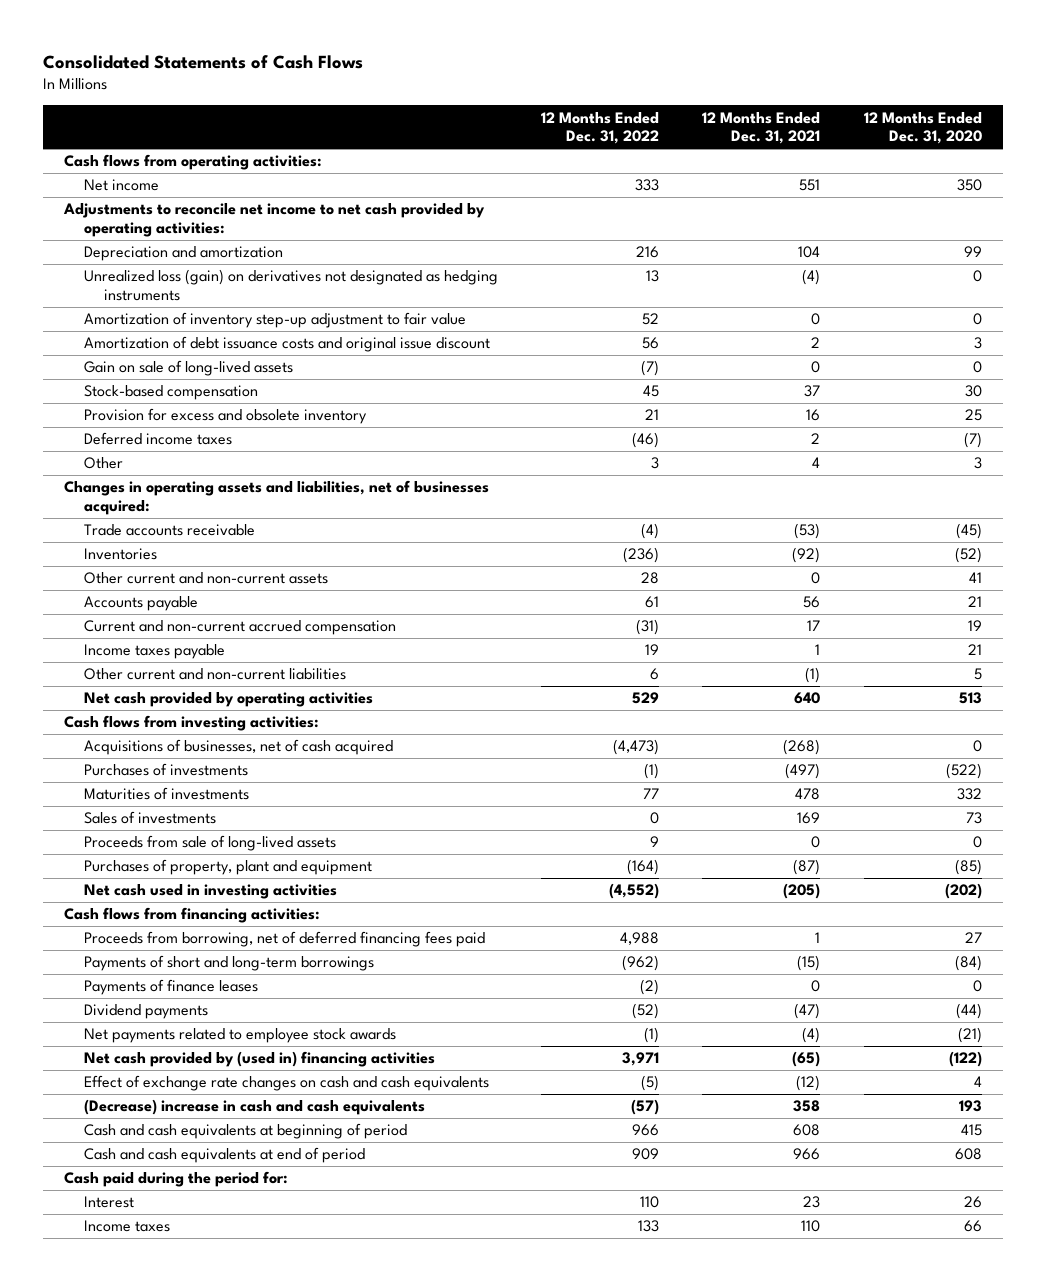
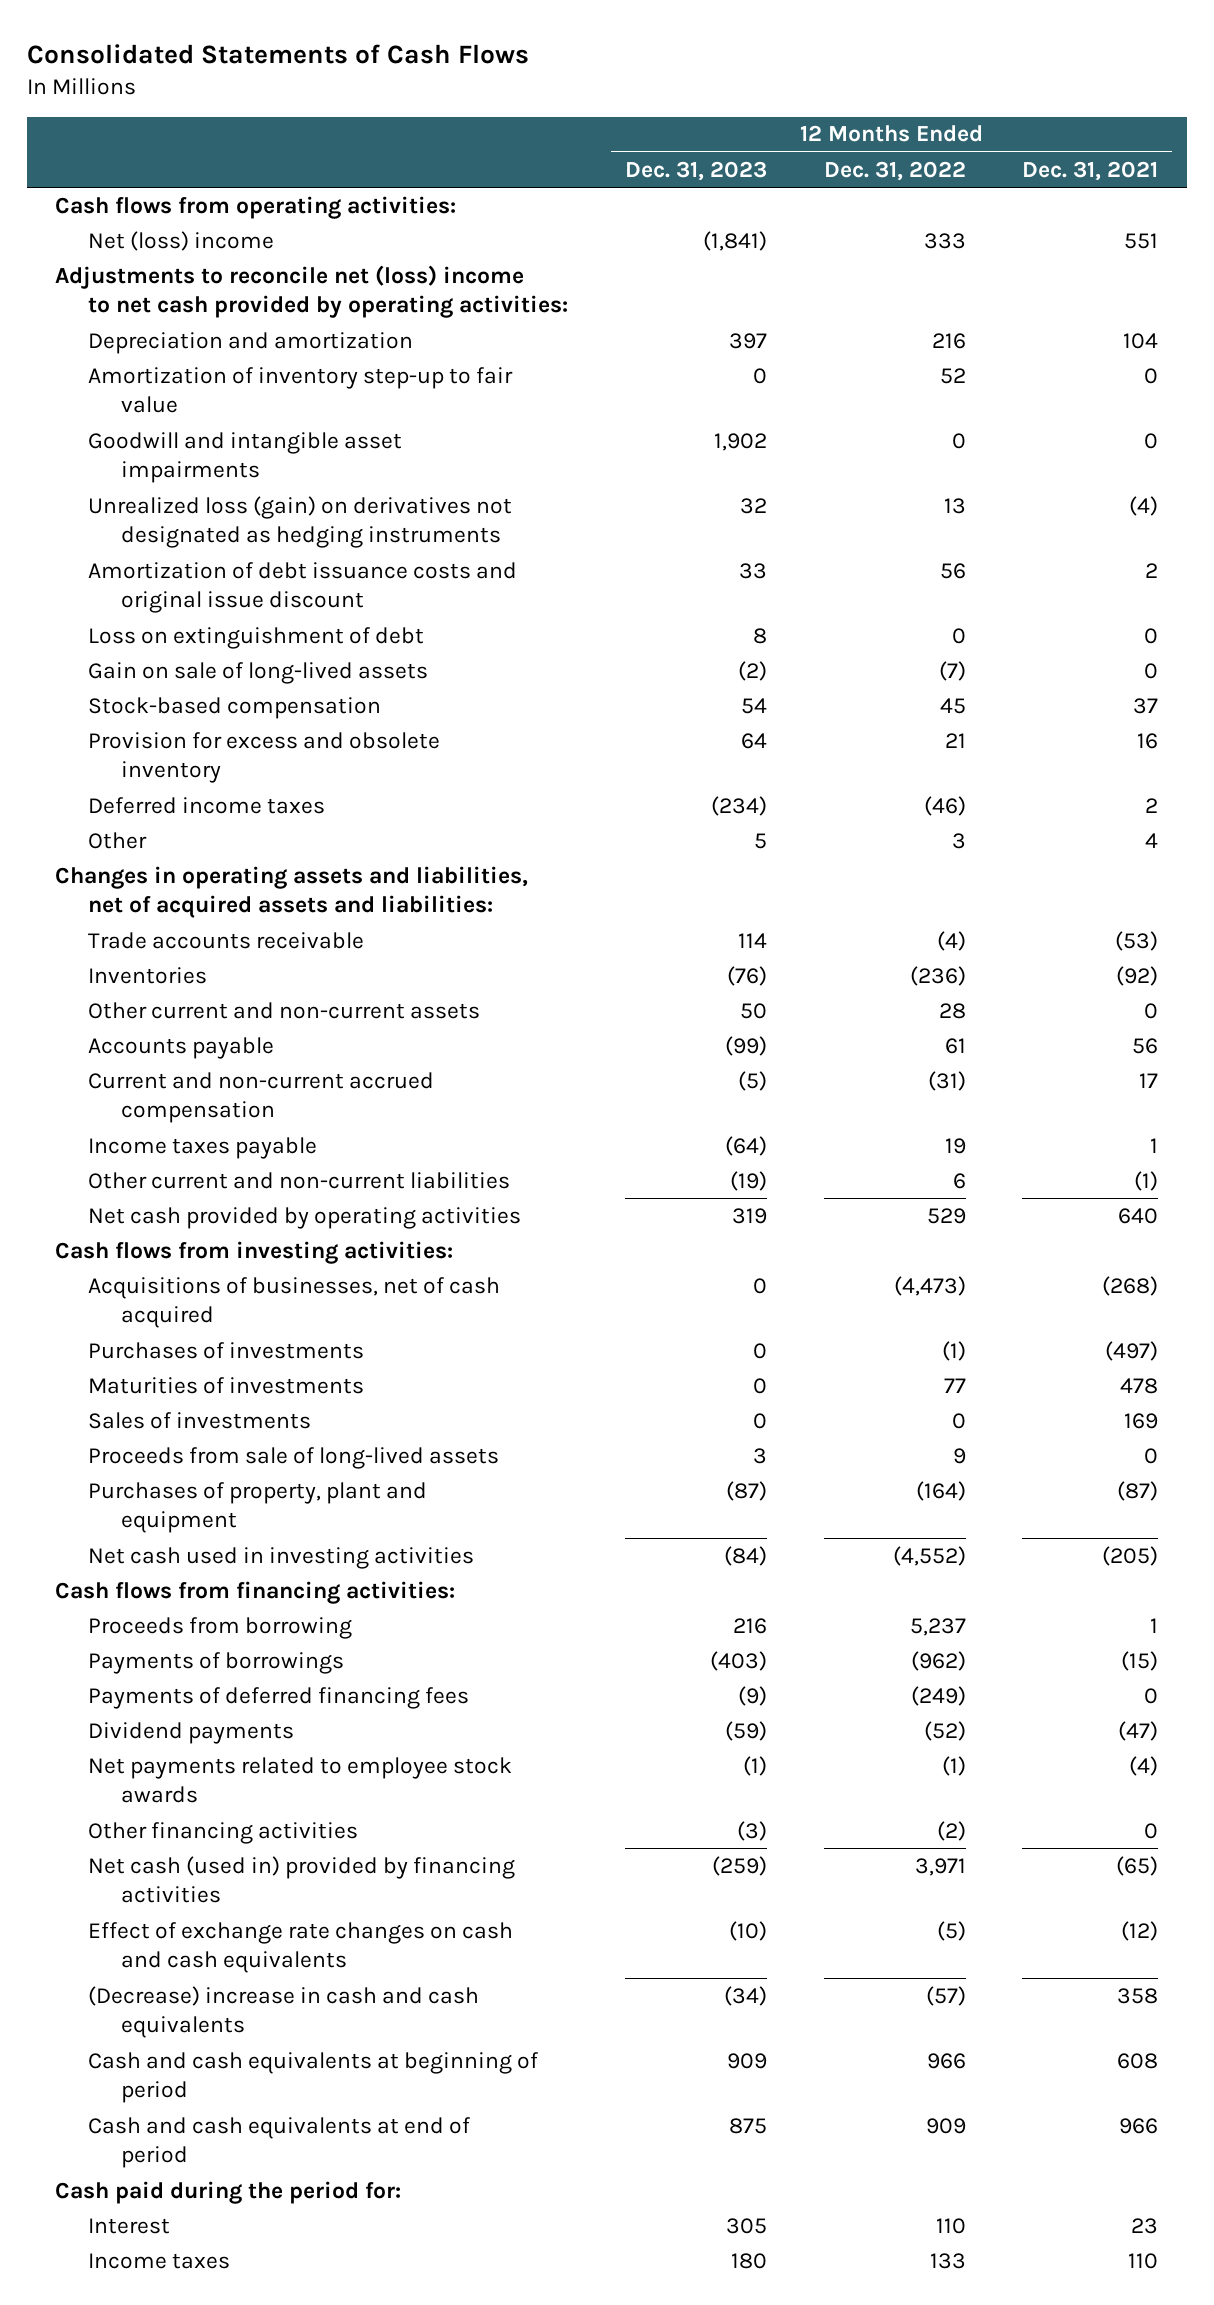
[863,111,982,145] 12 Months Ended Dec. 31, 2020 -> none
none -> [624,160,767,181] Dec. 31, 2023
[84,179,160,192] Net income -> [88,230,275,251] Net (loss) income
[63,203,486,238] Adjustments to reconcile net income to net cash provided by operating activities: -> [55,264,569,319] Adjustments to reconcile net (loss) income to net cash provided by operating activities:
none -> [88,366,514,414] Amortization of inventory step-up to fair value
none -> [88,431,403,484] Goodwill and intangible asset impairments
[84,312,467,329] Amortization of inventory step-up adjustment to fair value -> none
none -> [88,626,425,649] Loss on extinguishment of debt
[64,480,490,516] Changes in operating assets and liabilities, net of businesses acquired: -> [55,865,529,919] Changes in operating assets and liabilities, net of acquired assets and liabilities:
[84,979,259,996] Payments of finance leases -> none
[84,931,486,948] Proceeds from borrowing, net of deferred financing fees paid -> [88,1616,353,1639] Proceeds from borrowing
[620,932,660,946] 4,988 -> [909,1617,966,1636] 5,237
[84,955,375,972] Payments of short and long-term borrowings -> [88,1651,345,1674] Payments of borrowings
none -> [88,1686,470,1709] Payments of deferred financing fees
none -> [88,1821,359,1844] Other financing activities
[84,1051,436,1068] Net cash provided by (used in) financing activities -> [88,1855,516,1904] Net cash (used in) provided by financing activities

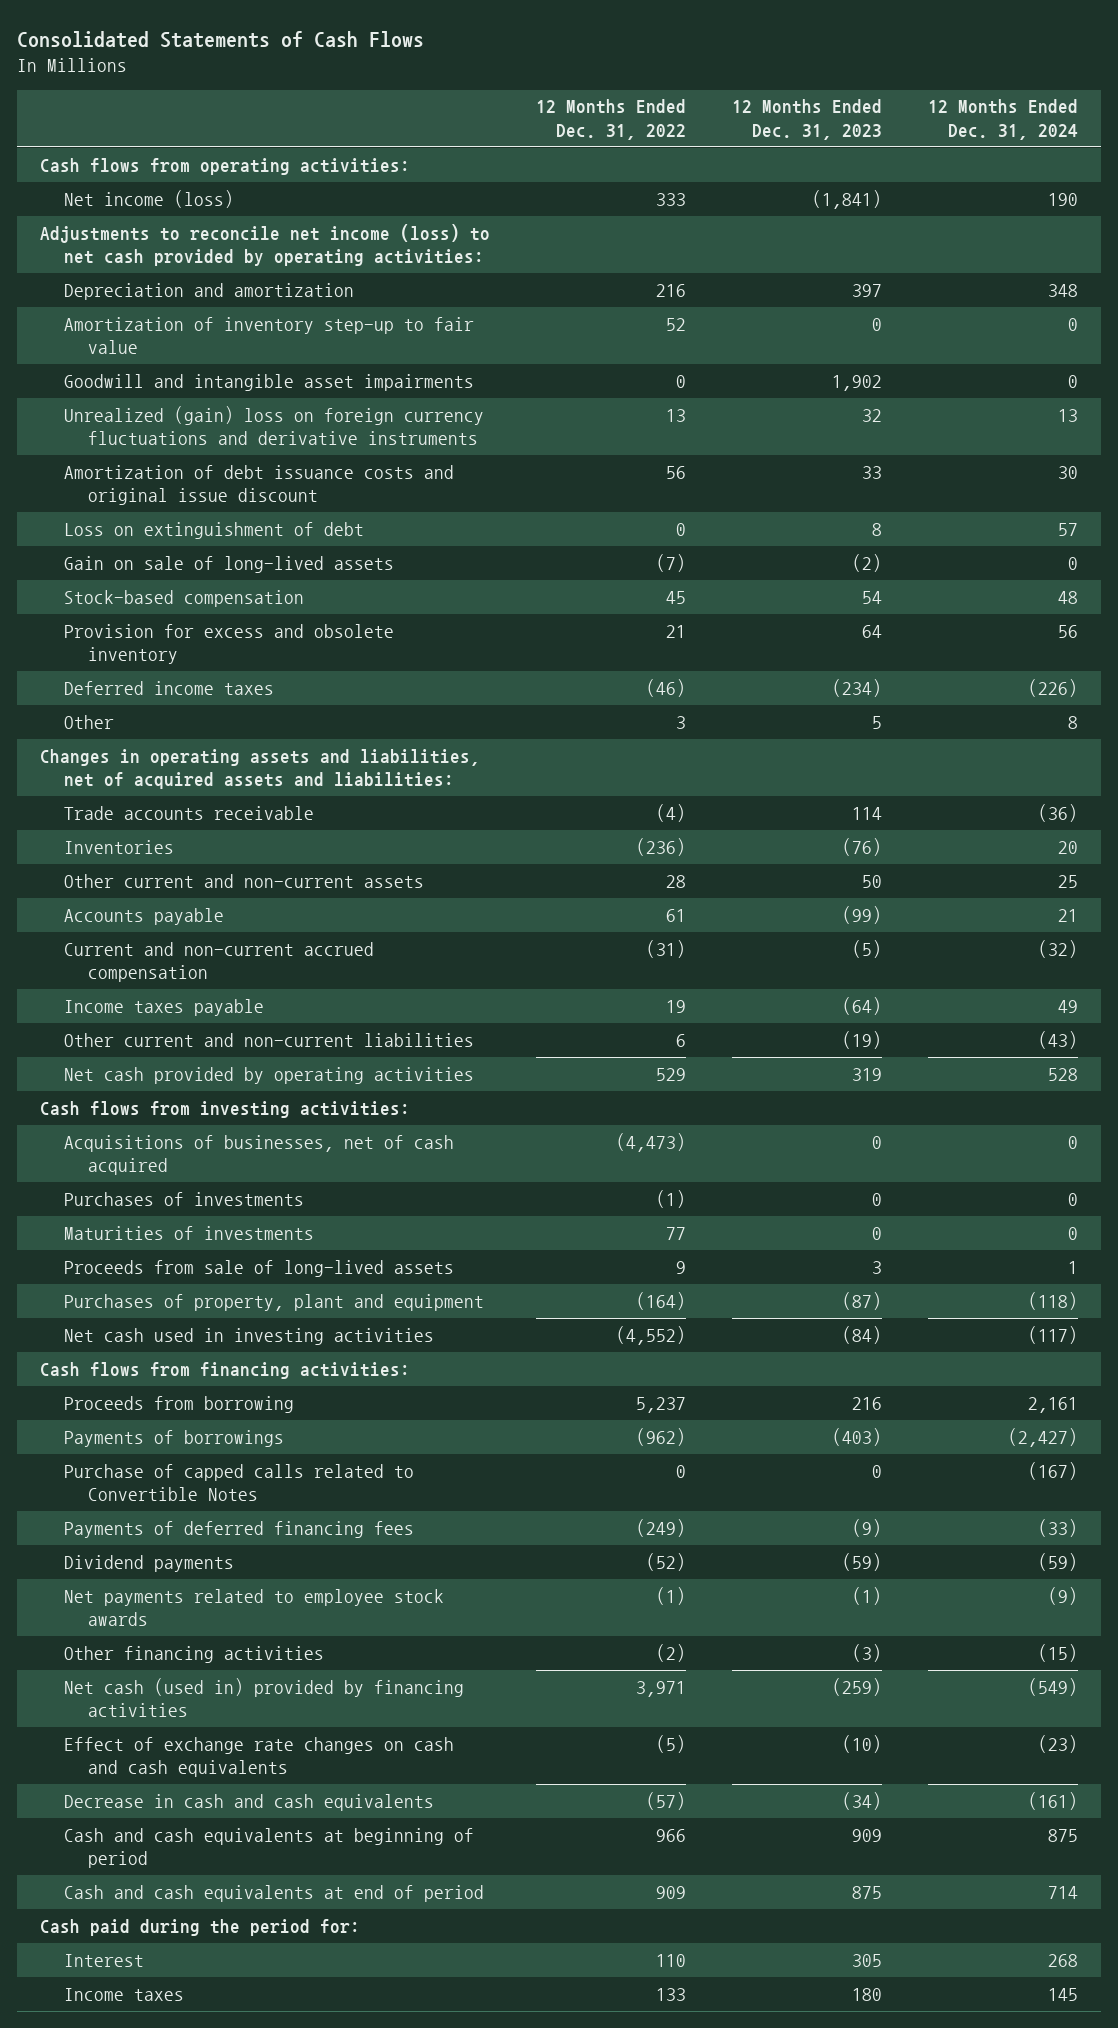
[1022,160,1159,181] Dec. 31, 2021 -> none
none -> [927,99,1078,140] 12 Months Ended Dec. 31, 2024
[88,230,275,251] Net (loss) income -> [63,189,234,208] Net income (loss)
[55,264,569,319] Adjustments to reconcile net (loss) income to net cash provided by operating activities: -> [40,223,491,267] Adjustments to reconcile net income (loss) to net cash provided by operating activities:
[88,495,513,549] Unrealized loss (gain) on derivatives not designated as hedging instruments -> [63,405,484,446] Unrealized (gain) loss on foreign currency fluctuations and derivative instruments
[88,1411,312,1429] Sales of investments -> none
none -> [63,1463,414,1502] Purchase of capped calls related to Convertible Notes
[88,1985,480,2039] (Decrease) increase in cash and cash equivalents -> [63,1793,434,1811] Decrease in cash and cash equivalents

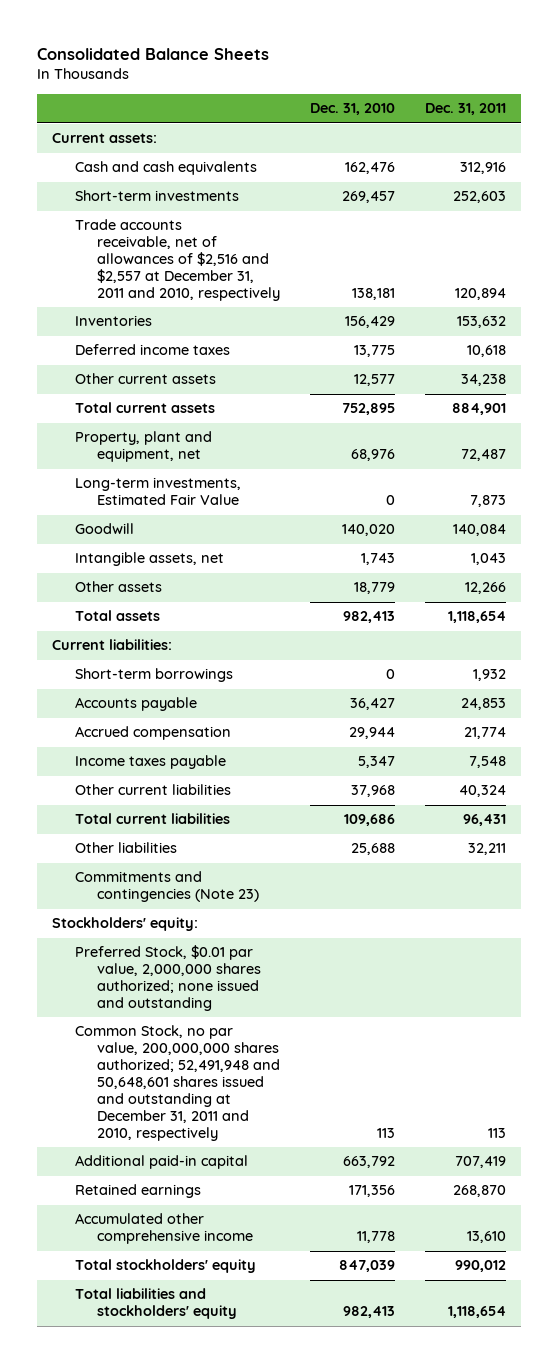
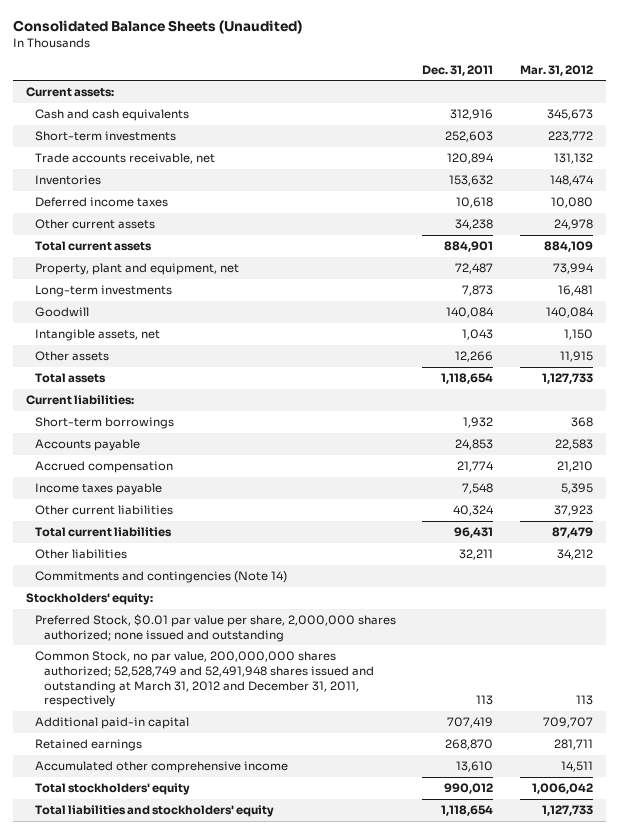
[37,47,270,60] Consolidated Balance Sheets -> [12,20,302,35] Consolidated Balance Sheets (Unaudited)
[310,103,396,116] Dec. 31, 2010 -> none
none -> [519,64,593,76] Mar. 31, 2012
[74,219,280,302] Trade accounts receivable, net of allowances of $2,516 and $2,557 at December 31, 2011 and 2010, respectively -> [35,153,216,165] Trade accounts receivable, net
[74,477,241,506] Long-term investments, Estimated Fair Value -> [35,285,173,298] Long-term investments
[74,871,259,903] Commitments and contingencies (Note 23) -> [35,571,288,584] Commitments and contingencies (Note 14)
[74,945,261,1012] Preferred Stock, $0.01 par value, 2,000,000 shares authorized; none issued and outstanding -> [35,614,397,642] Preferred Stock, $0.01 par value per share, 2,000,000 shares authorized; none issued and outstanding
[74,1025,280,1142] Common Stock, no par value, 200,000,000 shares authorized; 52,491,948 and 50,648,601 shares issued and outstanding at December 31, 2011 and 2010, respectively -> [35,651,375,708] Common Stock, no par value, 200,000,000 shares authorized; 52,528,749 and 52,491,948 shares issued and outstanding at March 31, 2012 and December 31, 2011, respectively

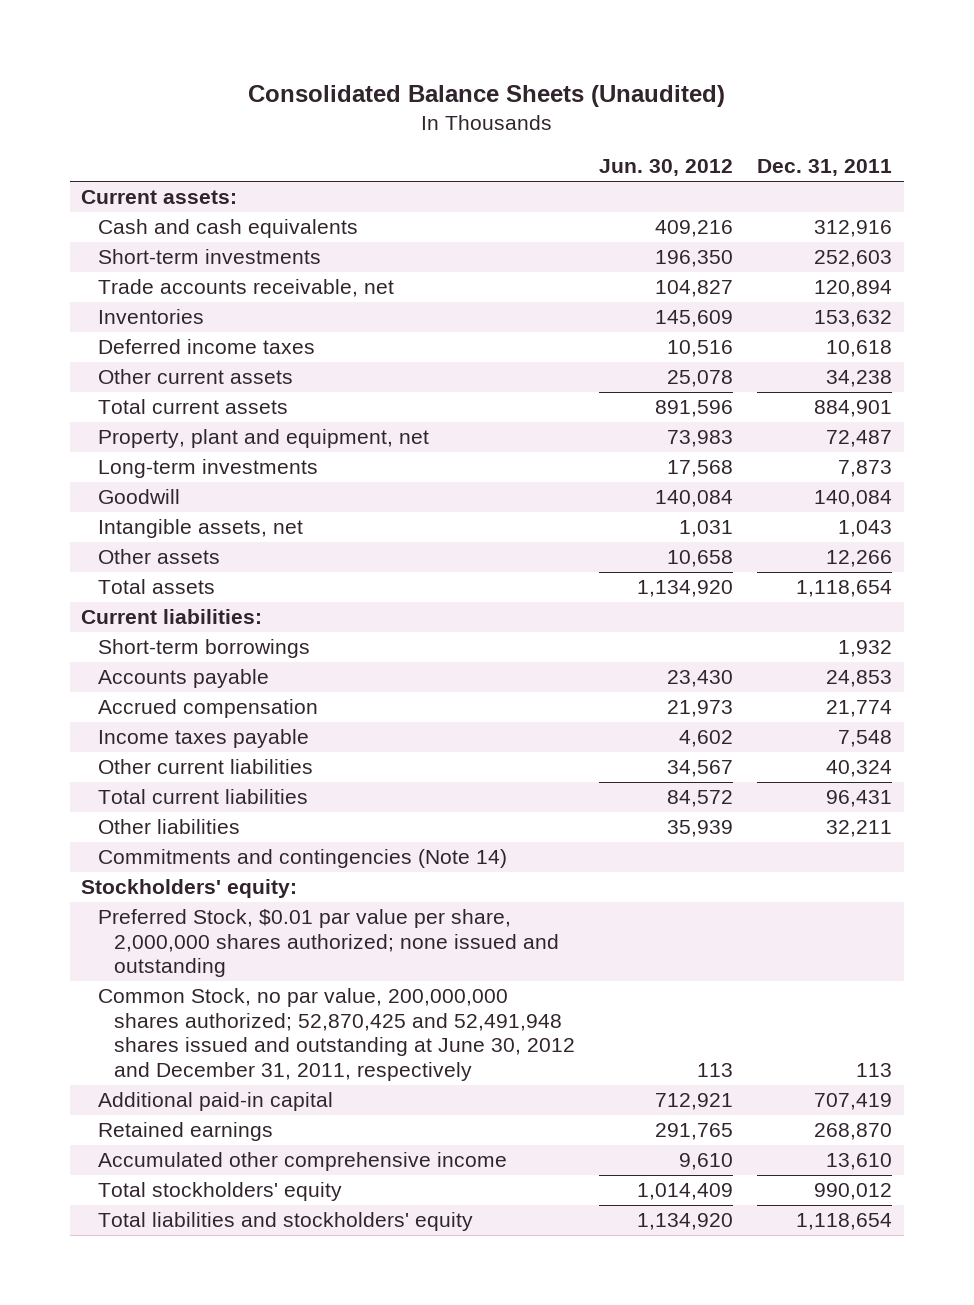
[519,64,593,76] Mar. 31, 2012 -> none
none -> [599,159,734,177] Jun. 30, 2012
[35,651,375,708] Common Stock, no par value, 200,000,000 shares authorized; 52,528,749 and 52,491,948 shares issued and outstanding at March 31, 2012 and December 31, 2011, respectively -> [97,988,576,1081] Common Stock, no par value, 200,000,000 shares authorized; 52,870,425 and 52,491,948 shares issued and outstanding at June 30, 2012 and December 31, 2011, respectively

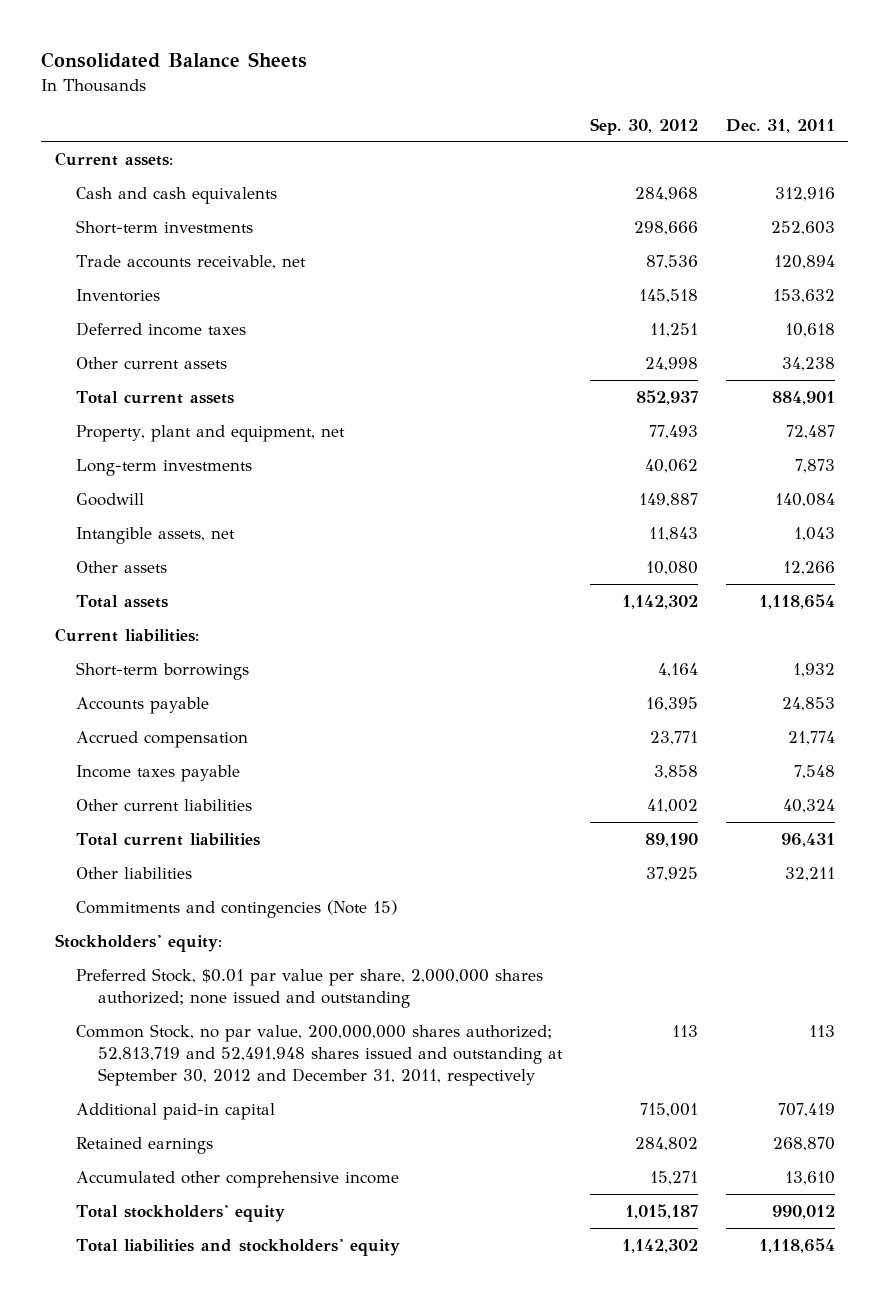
[247,84,725,107] Consolidated Balance Sheets (Unaudited) -> [40,52,307,69] Consolidated Balance Sheets
[599,159,734,177] Jun. 30, 2012 -> none
none -> [589,117,698,135] Sep. 30, 2012
[97,849,507,869] Commitments and contingencies (Note 14) -> [76,899,398,918] Commitments and contingencies (Note 15)
[97,988,576,1081] Common Stock, no par value, 200,000,000 shares authorized; 52,870,425 and 52,491,948 shares issued and outstanding at June 30, 2012 and December 31, 2011, respectively -> [76,1023,563,1087] Common Stock, no par value, 200,000,000 shares authorized; 52,813,719 and 52,491,948 shares issued and outstanding at September 30, 2012 and December 31, 2011, respectively

